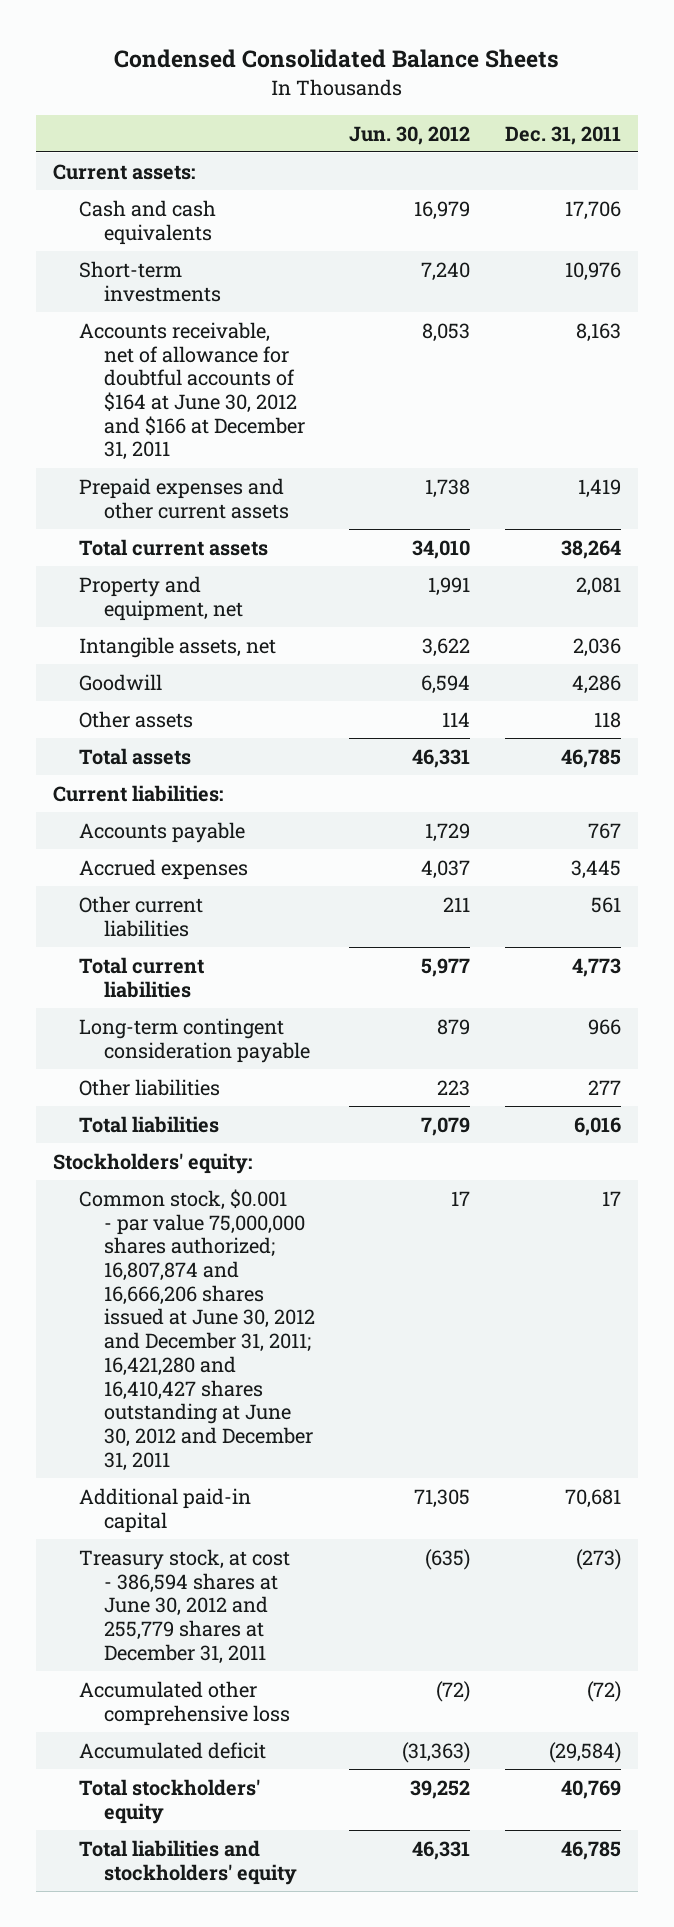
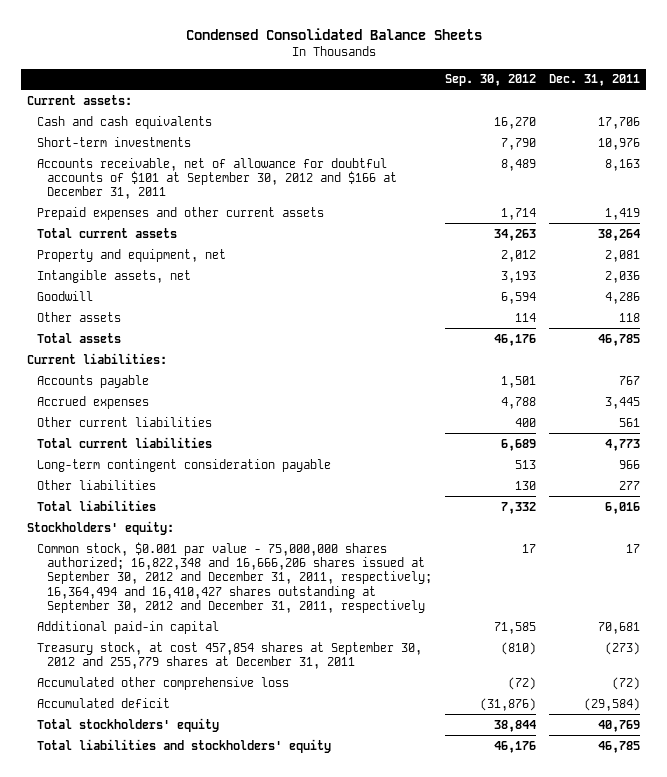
[349,125,471,145] Jun. 30, 2012 -> none
none -> [445,74,537,87] Sep. 30, 2012
[78,321,305,461] Accounts receivable, net of allowance for doubtful accounts of $164 at June 30, 2012 and $166 at December 31, 2011 -> [37,157,398,200] Accounts receivable, net of allowance for doubtful accounts of $101 at September 30, 2012 and $166 at December 31, 2011
[78,1188,315,1471] Common stock, $0.001 - par value 75,000,000 shares authorized; 16,807,874 and 16,666,206 shares issued at June 30, 2012 and December 31, 2011; 16,421,280 and 16,410,427 shares outstanding at June 30, 2012 and December 31, 2011 -> [37,541,433,614] Common stock, $0.001 par value - 75,000,000 shares authorized; 16,822,348 and 16,666,206 shares issued at September 30, 2012 and December 31, 2011, respectively; 16,364,494 and 16,410,427 shares outstanding at September 30, 2012 and December 31, 2011, respectively
[78,1548,290,1664] Treasury stock, at cost - 386,594 shares at June 30, 2012 and 255,779 shares at December 31, 2011 -> [37,641,423,669] Treasury stock, at cost 457,854 shares at September 30, 2012 and 255,779 shares at December 31, 2011

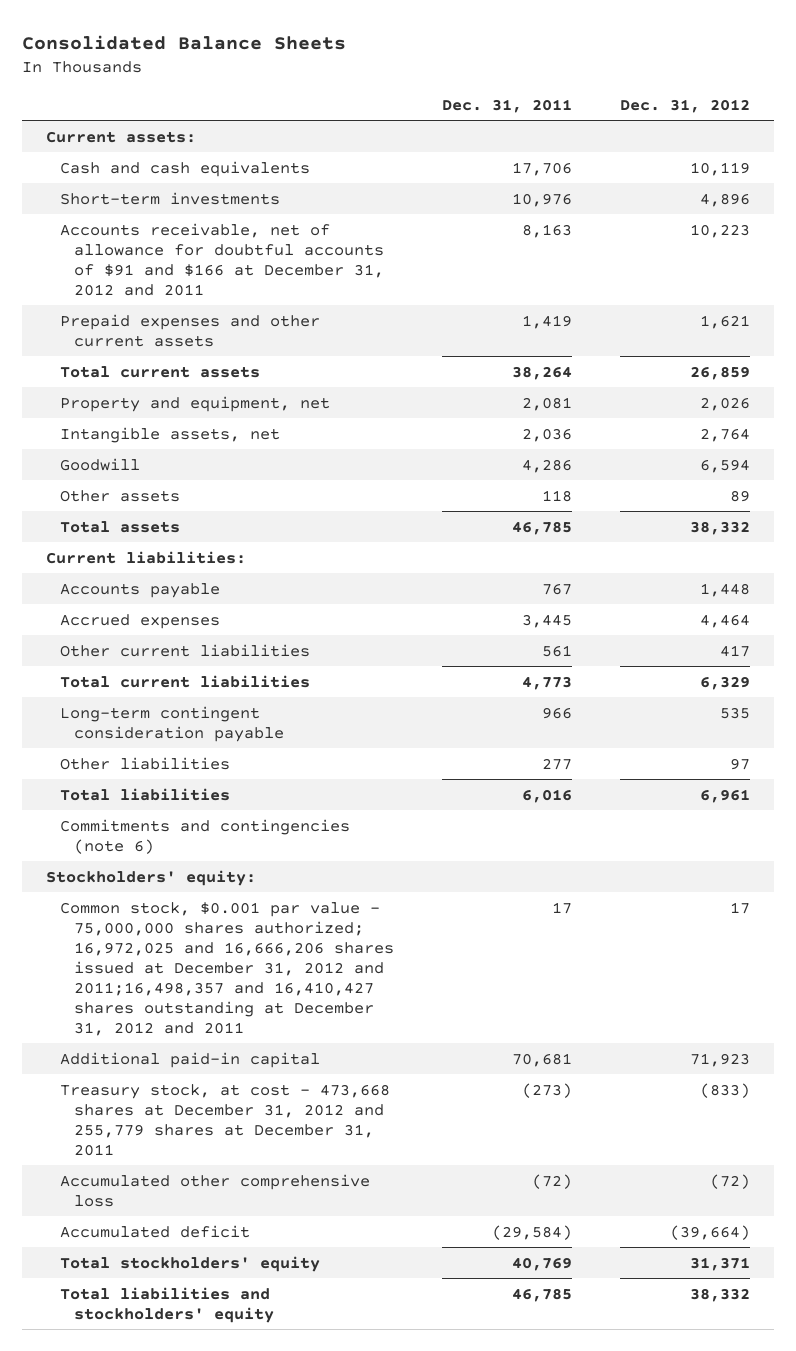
[185,28,482,41] Condensed Consolidated Balance Sheets -> [21,34,346,50] Consolidated Balance Sheets
[445,74,537,87] Sep. 30, 2012 -> none
none -> [619,98,750,113] Dec. 31, 2012
[37,157,398,200] Accounts receivable, net of allowance for doubtful accounts of $101 at September 30, 2012 and $166 at December 31, 2011 -> [60,222,385,296] Accounts receivable, net of allowance for doubtful accounts of $91 and $166 at December 31, 2012 and 2011
none -> [60,818,351,854] Commitments and contingencies (note 6)
[37,541,433,614] Common stock, $0.001 par value - 75,000,000 shares authorized; 16,822,348 and 16,666,206 shares issued at September 30, 2012 and December 31, 2011, respectively; 16,364,494 and 16,410,427 shares outstanding at September 30, 2012 and December 31, 2011, respectively -> [60,901,395,1036] Common stock, $0.001 par value - 75,000,000 shares authorized; 16,972,025 and 16,666,206 shares issued at December 31, 2012 and 2011;16,498,357 and 16,410,427 shares outstanding at December 31, 2012 and 2011
[37,641,423,669] Treasury stock, at cost 457,854 shares at September 30, 2012 and 255,779 shares at December 31, 2011 -> [60,1083,391,1156] Treasury stock, at cost - 473,668 shares at December 31, 2012 and 255,779 shares at December 31, 2011

